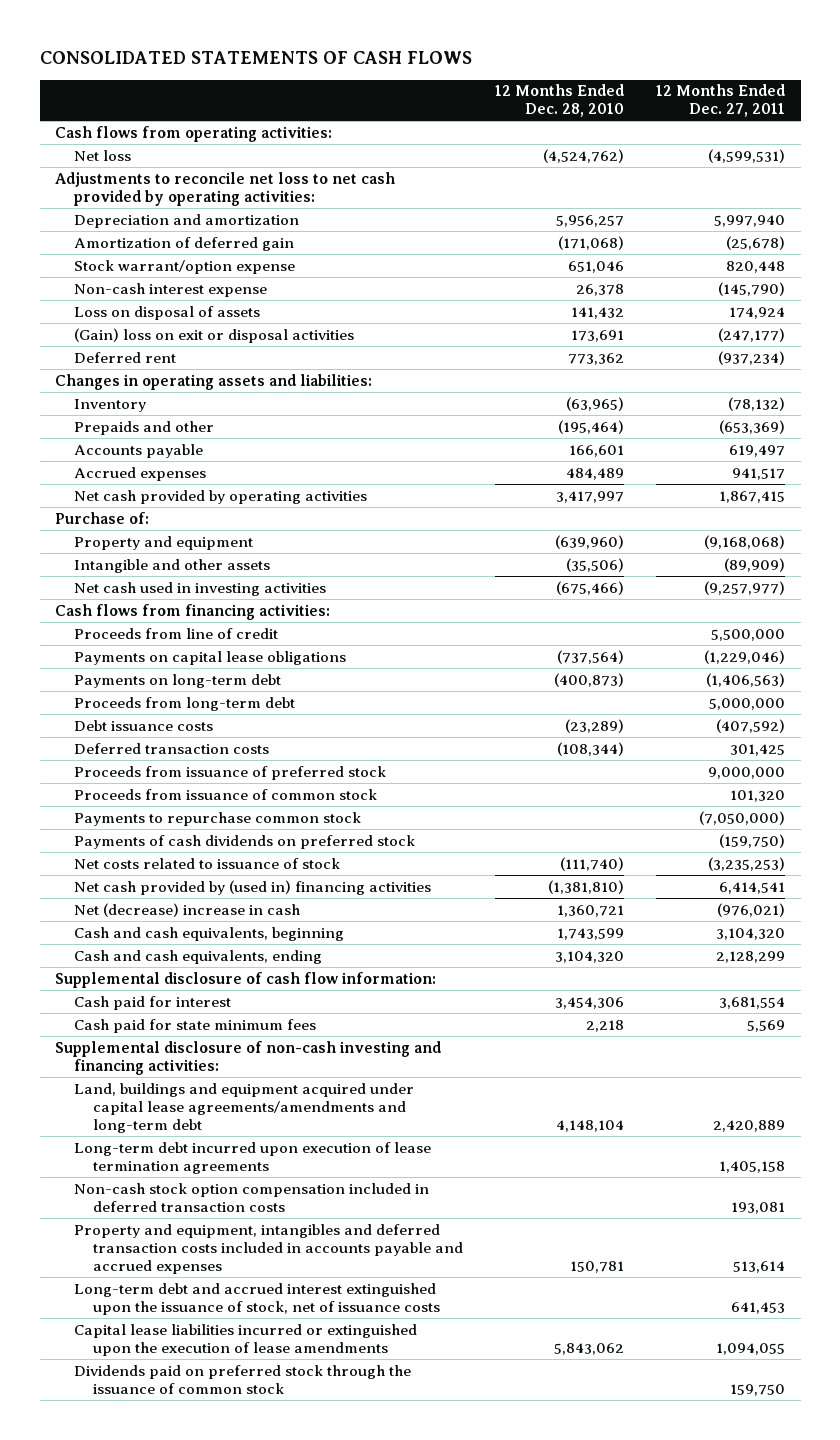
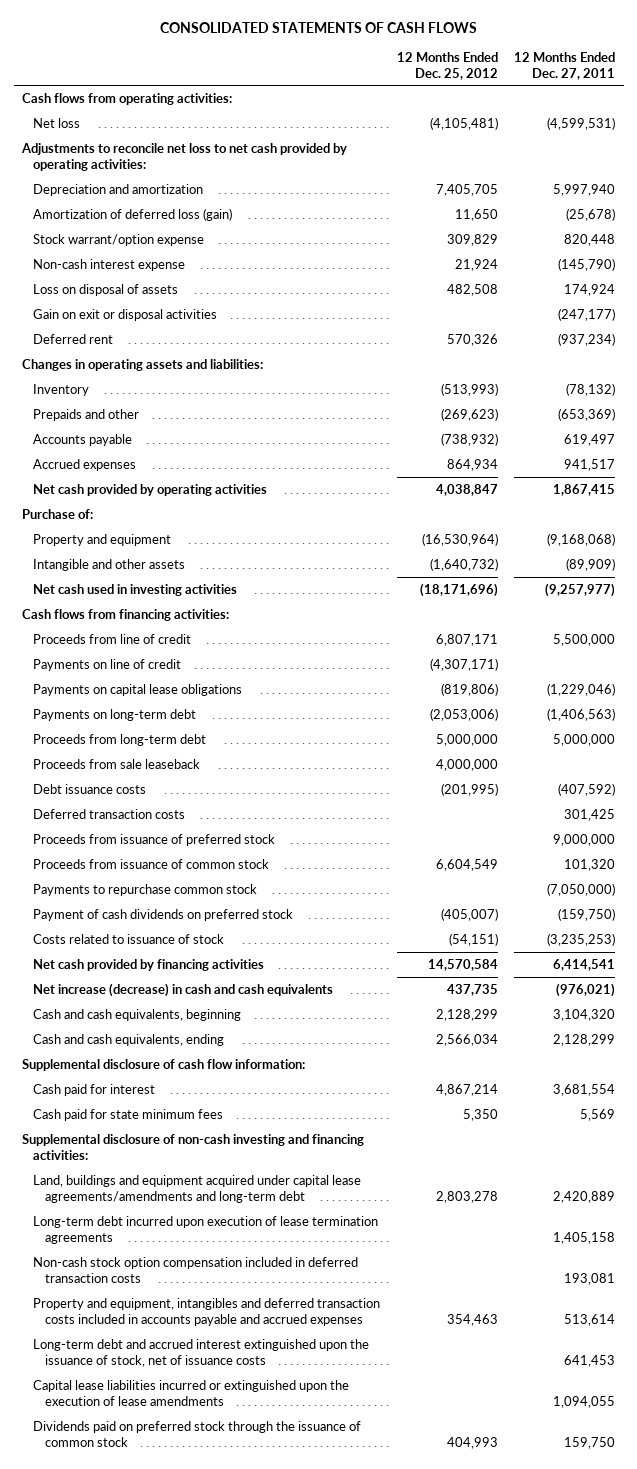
[495,84,625,118] 12 Months Ended Dec. 28, 2010 -> none
none -> [396,51,498,80] 12 Months Ended Dec. 25, 2012
[74,236,295,251] Amortization of deferred gain -> [33,207,233,221] Amortization of deferred loss (gain)
[74,327,355,343] (Gain) loss on exit or disposal activities -> [33,308,218,321] Gain on exit or disposal activities
none -> [33,658,182,671] Payments on line of credit
none -> [33,758,201,769] Proceeds from sale leaseback
[74,834,416,849] Payments of cash dividends on preferred stock -> [33,908,294,921] Payment of cash dividends on preferred stock
[74,857,341,869] Net costs related to issuance of stock -> [33,933,225,944] Costs related to issuance of stock
[74,879,432,895] Net cash provided by (used in) financing activities -> [33,958,265,971] Net cash provided by financing activities
[74,902,301,917] Net (decrease) increase in cash -> [33,982,334,997] Net increase (decrease) in cash and cash equivalents

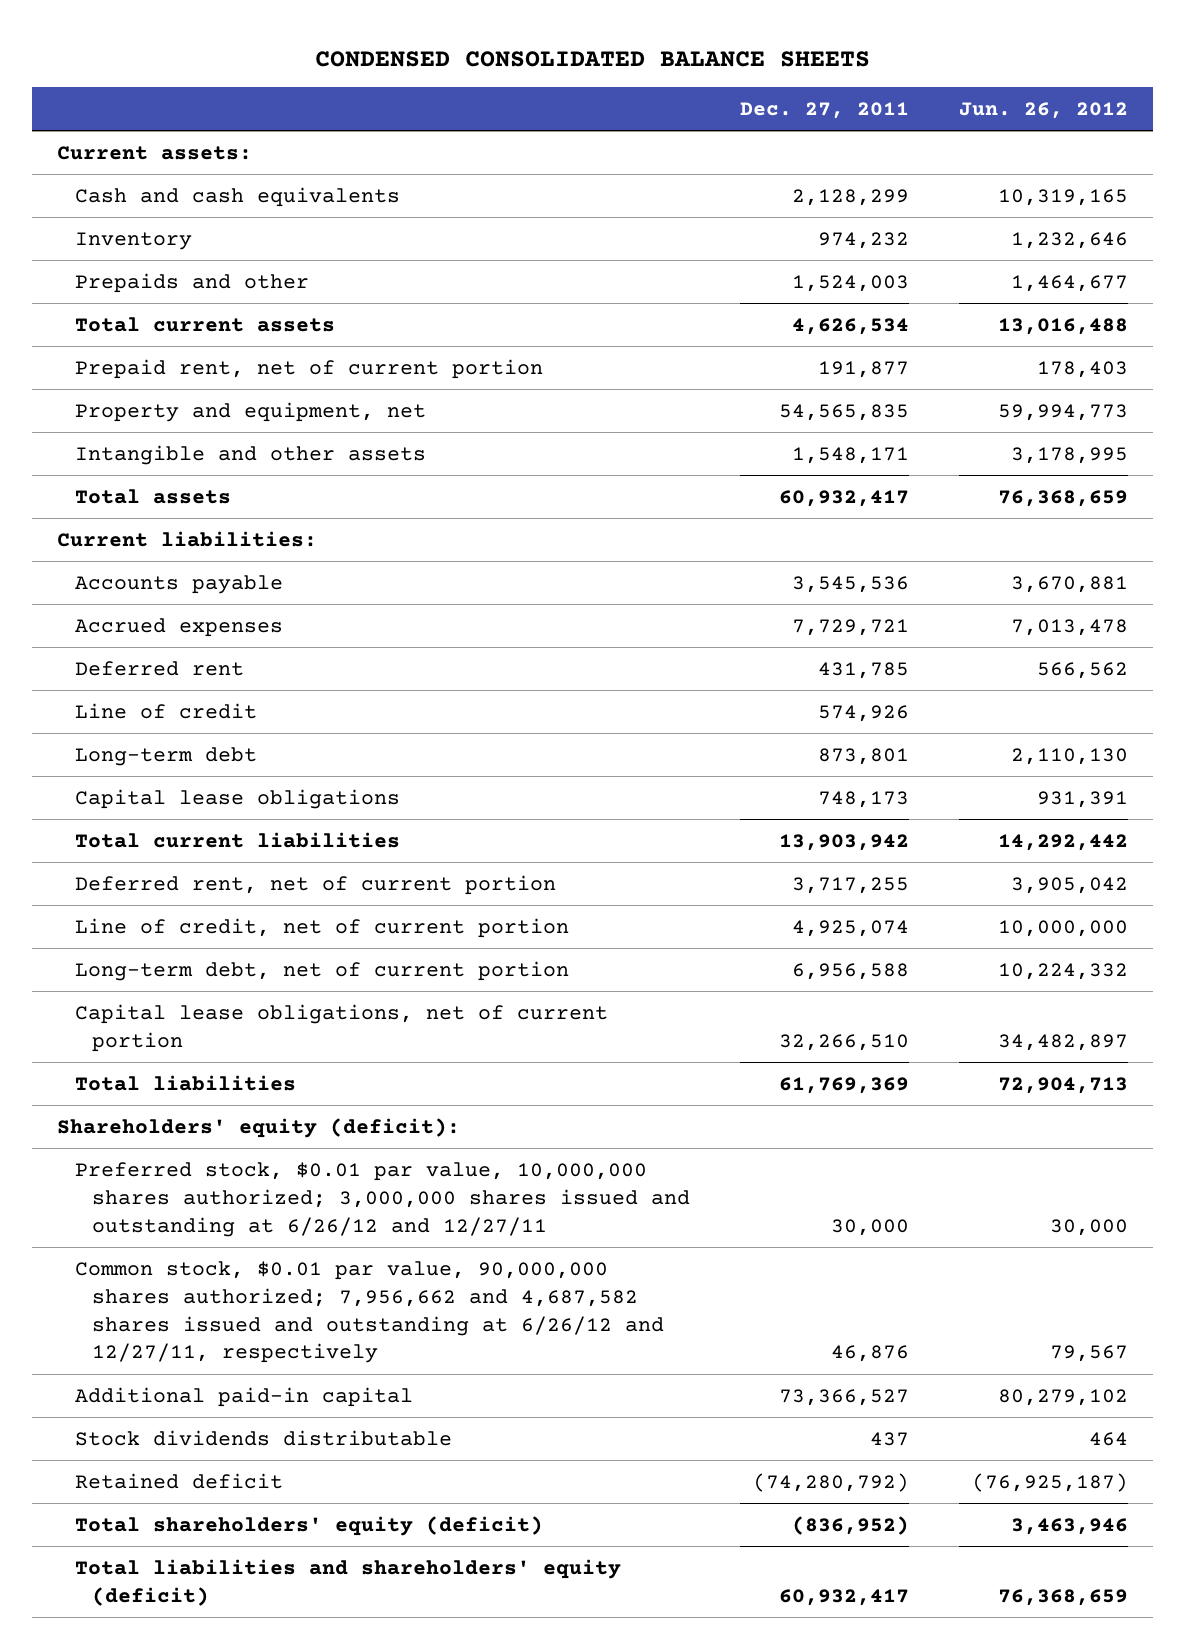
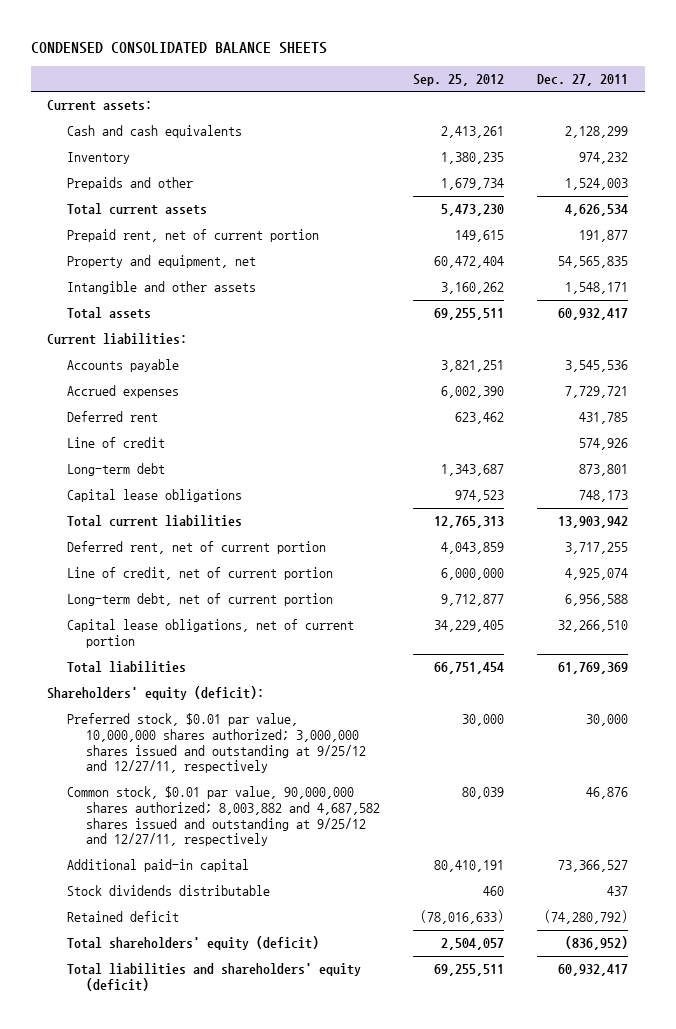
[958,102,1128,120] Jun. 26, 2012 -> none
none -> [413,73,505,86] Sep. 25, 2012
[74,1161,690,1237] Preferred stock, $0.01 par value, 10,000,000 shares authorized; 3,000,000 shares issued and outstanding at 6/26/12 and 12/27/11 -> [66,713,366,774] Preferred stock, $0.01 par value, 10,000,000 shares authorized; 3,000,000 shares issued and outstanding at 9/25/12 and 12/27/11, respectively
[74,1260,664,1364] Common stock, $0.01 par value, 90,000,000 shares authorized; 7,956,662 and 4,687,582 shares issued and outstanding at 6/26/12 and 12/27/11, respectively -> [66,786,380,847] Common stock, $0.01 par value, 90,000,000 shares authorized; 8,003,882 and 4,687,582 shares issued and outstanding at 9/25/12 and 12/27/11, respectively

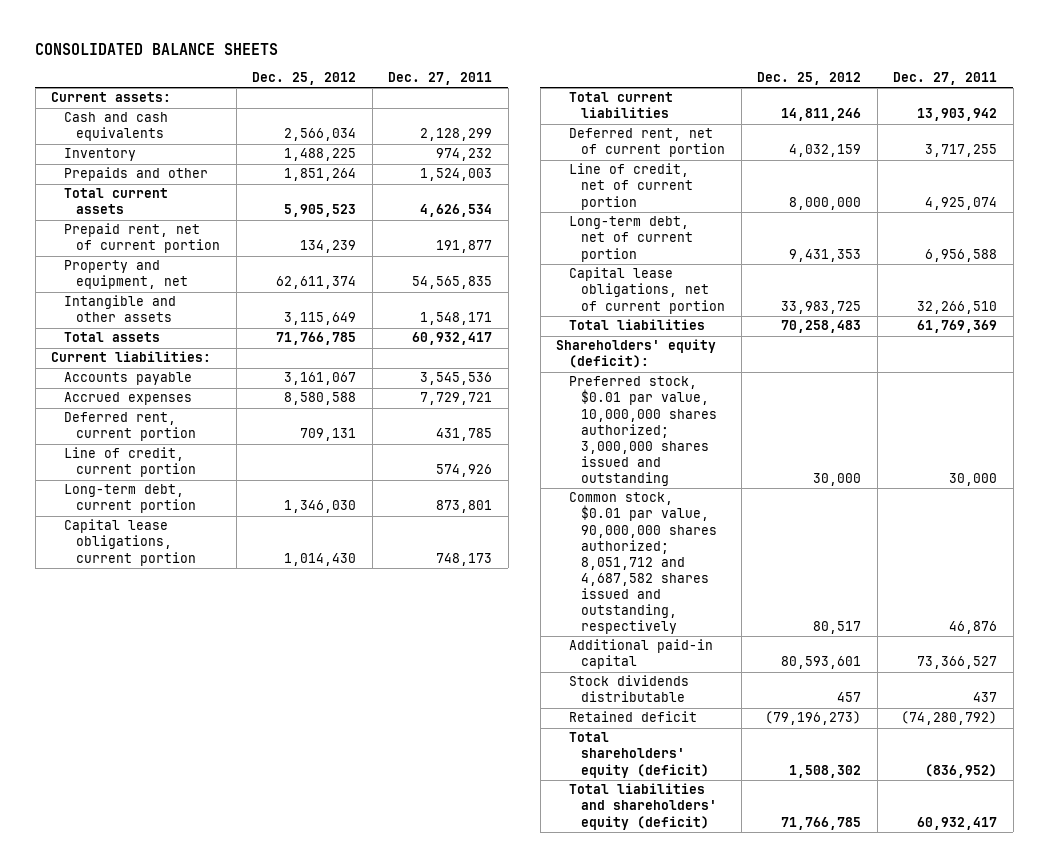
[30,41,327,54] CONDENSED CONSOLIDATED BALANCE SHEETS -> [35,42,279,55] CONSOLIDATED BALANCE SHEETS
[413,73,505,86] Sep. 25, 2012 -> none
none -> [252,71,357,85] Dec. 25, 2012
[66,411,158,423] Deferred rent -> [63,412,197,442] Deferred rent, current portion
[66,437,165,449] Line of credit -> [63,447,197,478] Line of credit, current portion
[66,463,165,477] Long-term debt -> [63,484,197,514] Long-term debt, current portion
[66,489,242,503] Capital lease obligations -> [63,519,197,566] Capital lease obligations, current portion
[66,713,366,774] Preferred stock, $0.01 par value, 10,000,000 shares authorized; 3,000,000 shares issued and outstanding at 9/25/12 and 12/27/11, respectively -> [568,376,718,486] Preferred stock, $0.01 par value, 10,000,000 shares authorized; 3,000,000 shares issued and outstanding
[66,786,380,847] Common stock, $0.01 par value, 90,000,000 shares authorized; 8,003,882 and 4,687,582 shares issued and outstanding at 9/25/12 and 12/27/11, respectively -> [568,492,718,635] Common stock, $0.01 par value, 90,000,000 shares authorized; 8,051,712 and 4,687,582 shares issued and outstanding, respectively

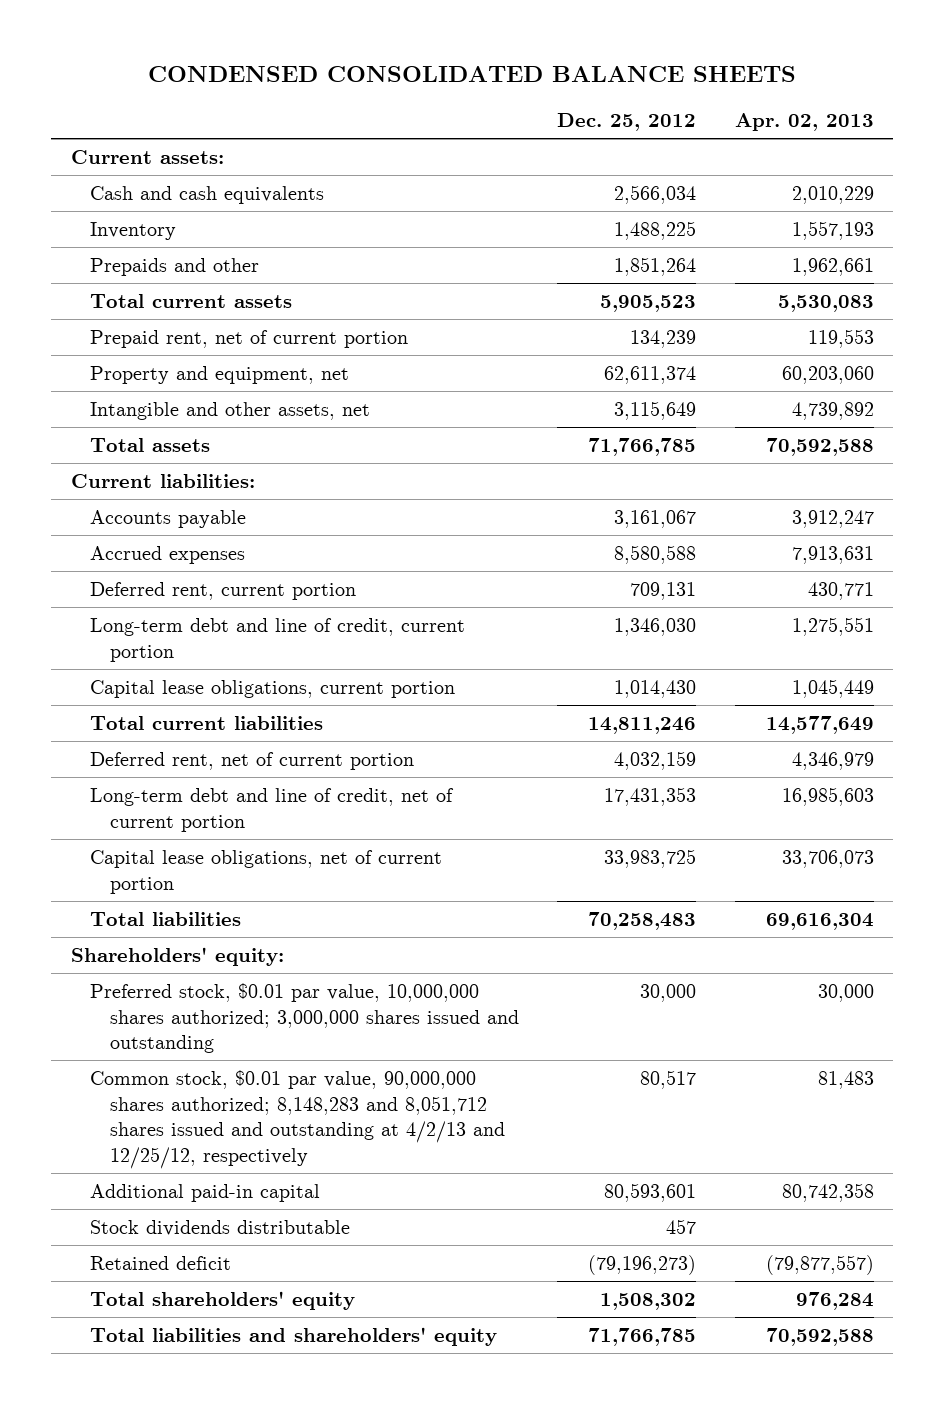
[35,42,279,55] CONSOLIDATED BALANCE SHEETS -> [148,66,797,83] CONDENSED CONSOLIDATED BALANCE SHEETS
[388,71,493,85] Dec. 27, 2011 -> none
none -> [735,113,875,132] Apr. 02, 2013
[63,295,176,323] Intangible and other assets -> [90,401,371,420] Intangible and other assets, net
[63,447,197,478] Line of credit, current portion -> none
[63,484,197,514] Long-term debt, current portion -> [90,617,466,662] Long-term debt and line of credit, current portion
[568,163,694,210] Line of credit, net of current portion -> none
[568,216,694,262] Long-term debt, net of current portion -> [90,787,455,832] Long-term debt and line of credit, net of current portion
[789,248,862,262] 9,431,353 -> [604,786,697,806] 17,431,353
[556,339,717,369] Shareholders' equity (deficit): -> [70,946,284,966] Shareholders' equity:
[568,492,718,635] Common stock, $0.01 par value, 90,000,000 shares authorized; 8,051,712 and 4,687,582 shares issued and outstanding, respectively -> [90,1069,505,1169] Common stock, $0.01 par value, 90,000,000 shares authorized; 8,148,283 and 8,051,712 shares issued and outstanding at 4/2/13 and 12/25/12, respectively
[568,732,710,778] Total shareholders' equity (deficit) -> [90,1290,356,1310] Total shareholders' equity
[568,783,718,830] Total liabilities and shareholders' equity (deficit) -> [90,1326,498,1346] Total liabilities and shareholders' equity

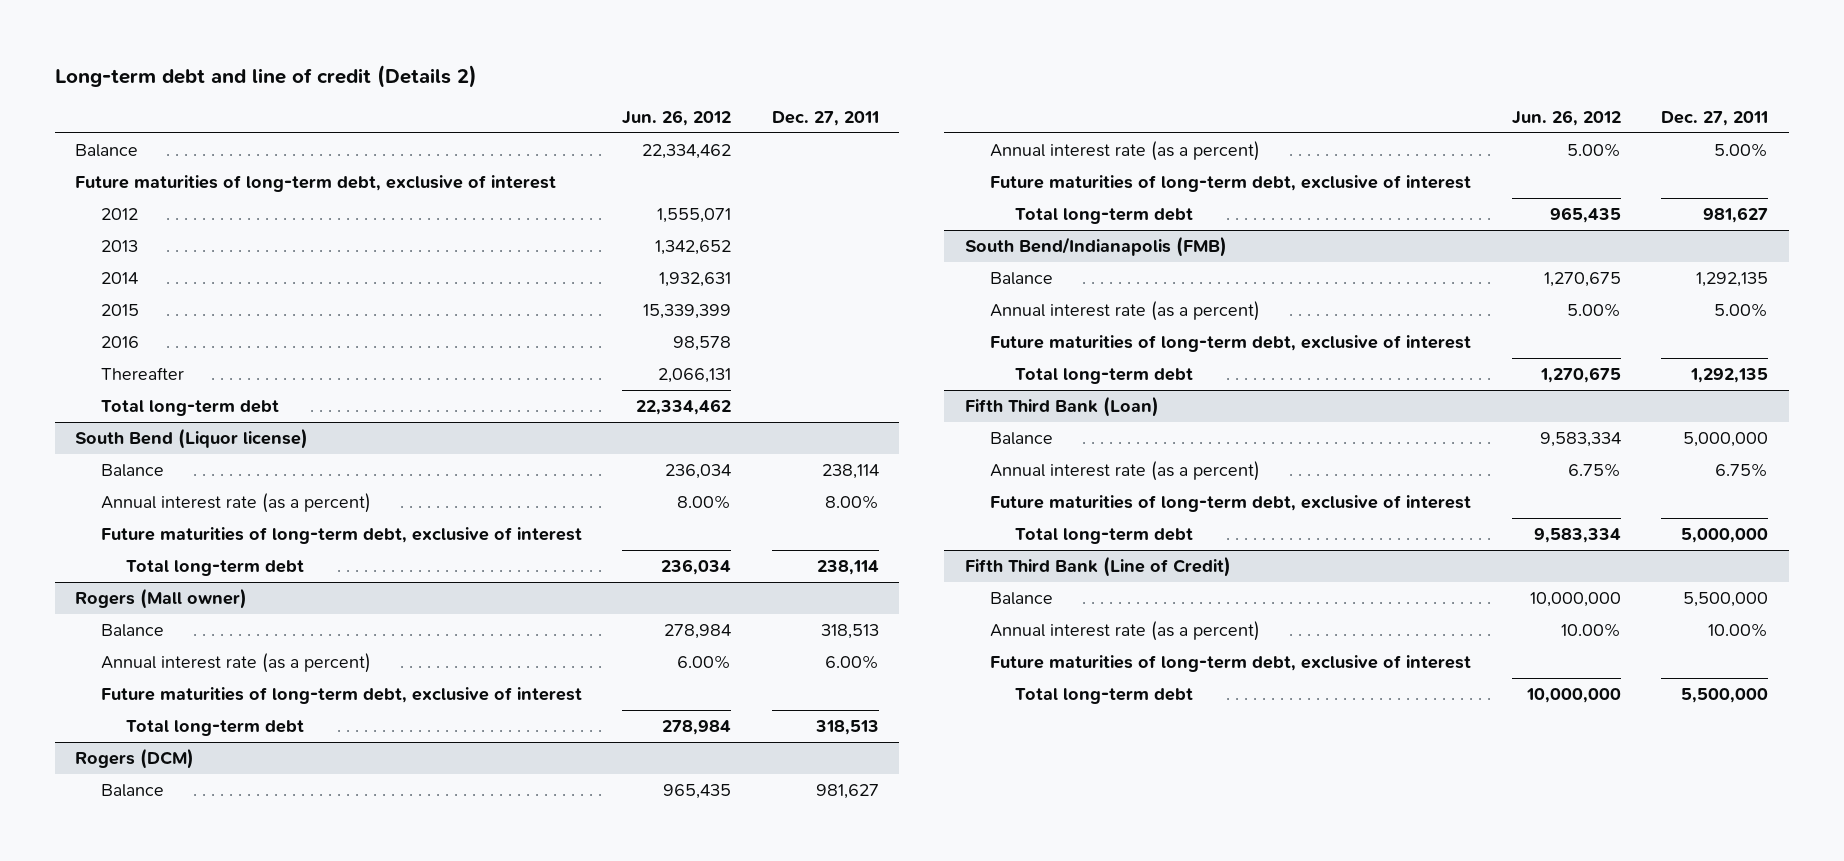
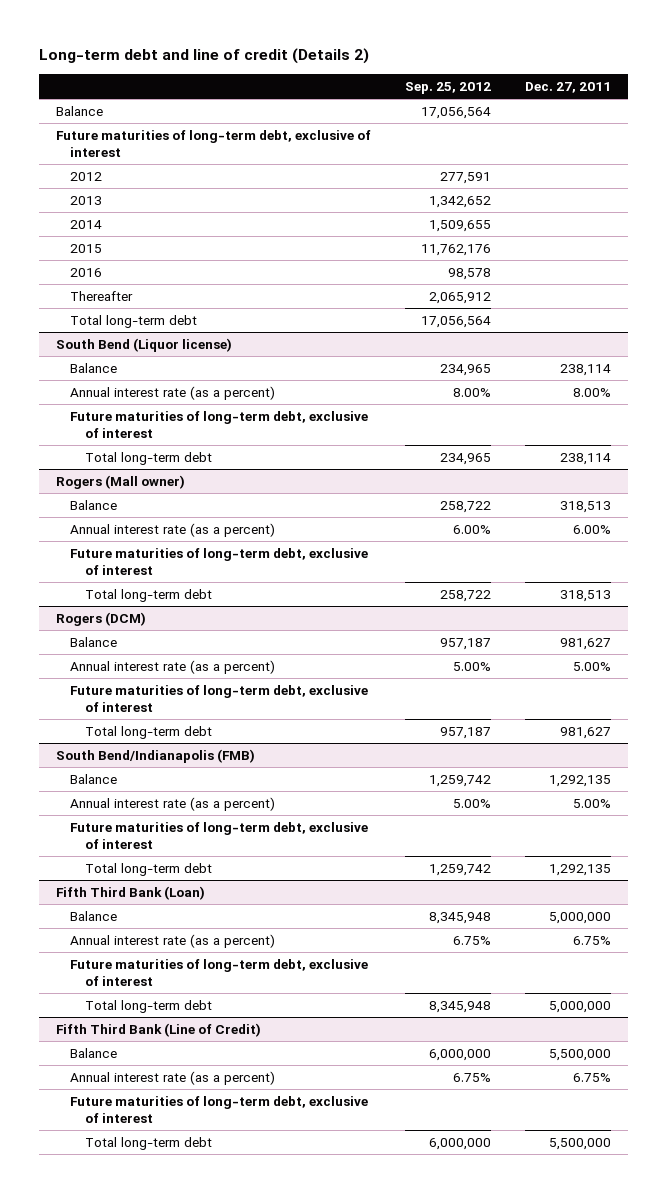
[622,109,732,126] Jun. 26, 2012 -> none
none -> [405,81,492,94] Sep. 25, 2012
[1708,623,1769,638] 10.00% -> [573,1072,612,1082] 6.75%

